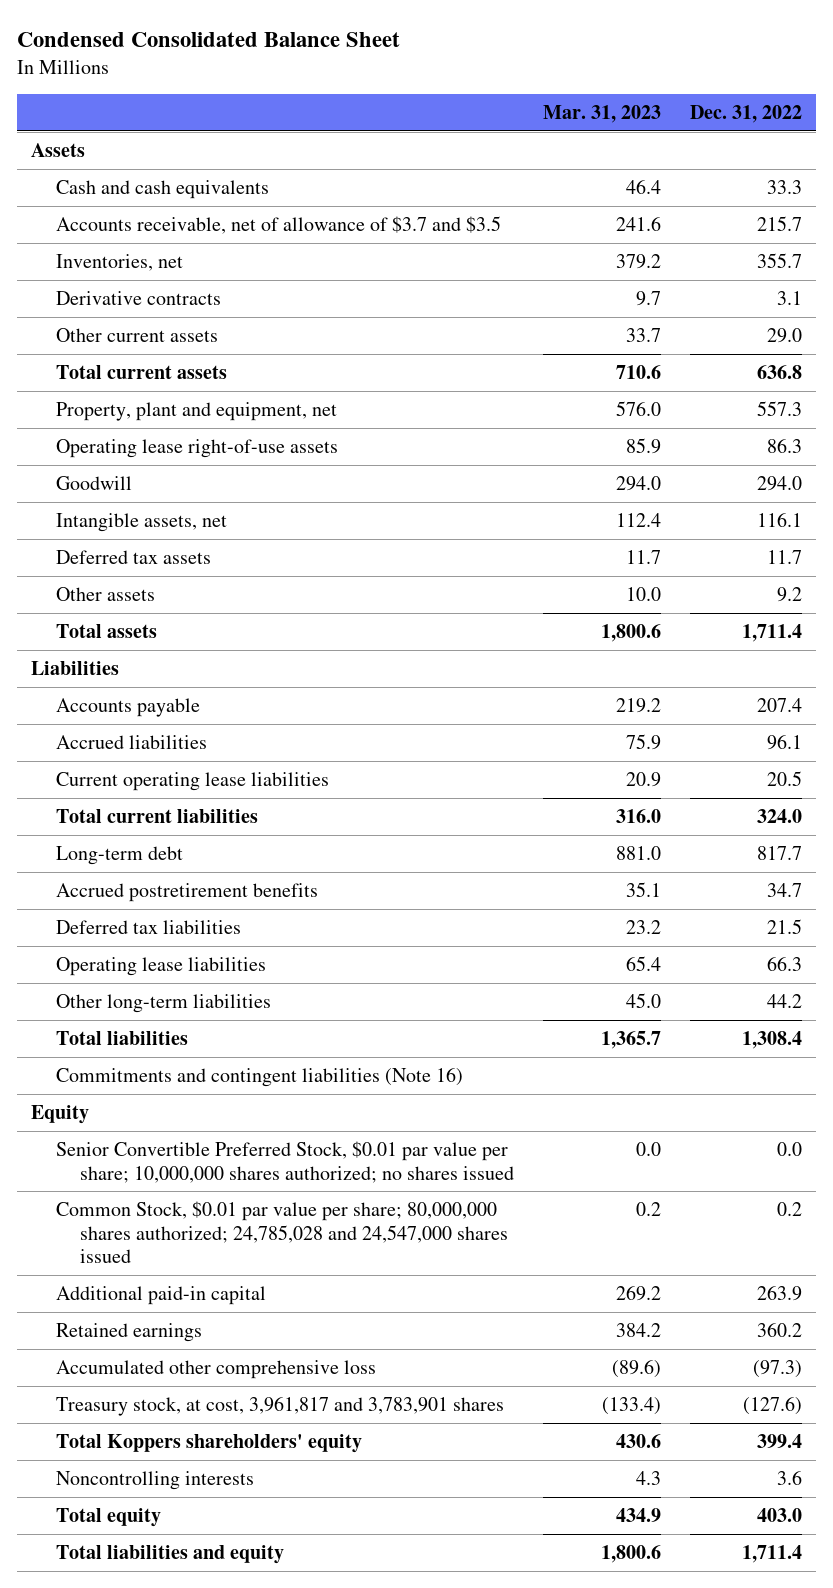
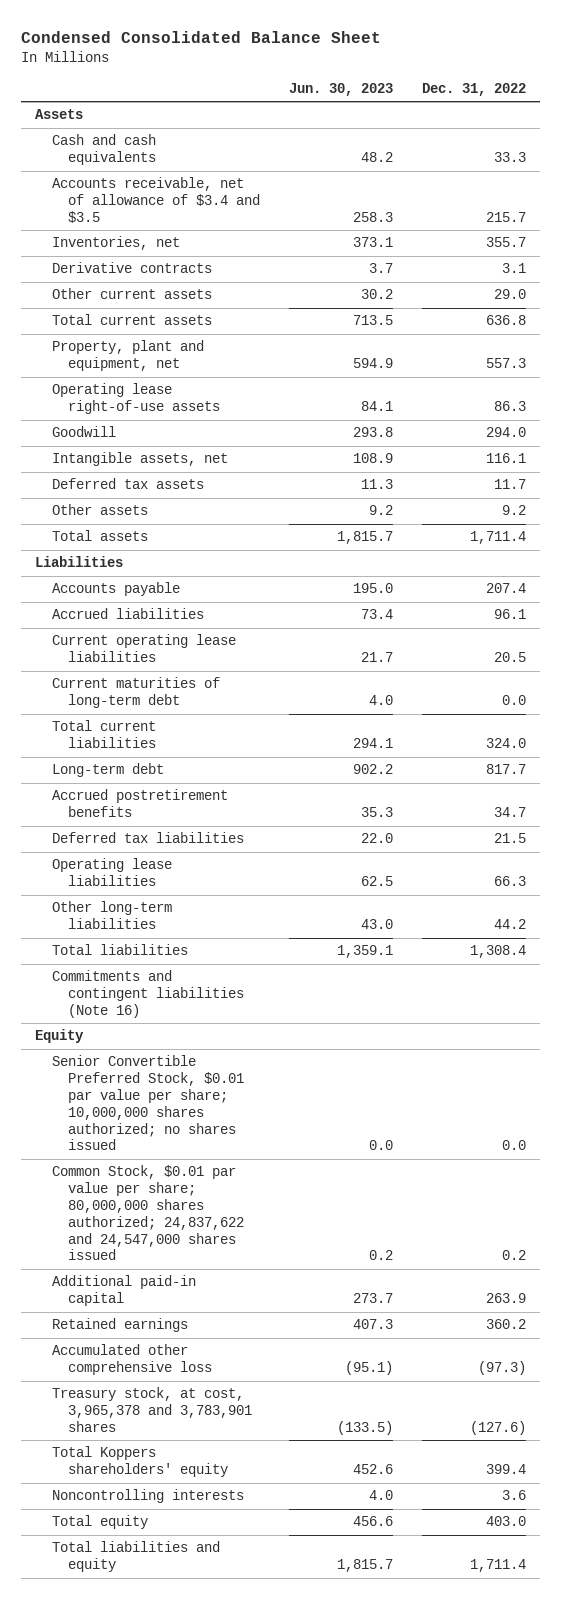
[542,104,661,123] Mar. 31, 2023 -> none
none -> [289,83,394,97] Jun. 30, 2023
[55,215,501,234] Accounts receivable, net of allowance of $3.7 and $3.5 -> [51,177,261,224] Accounts receivable, net of allowance of $3.4 and $3.5
none -> [51,677,220,709] Current maturities of long-term debt
[55,1200,508,1264] Common Stock, $0.01 par value per share; 80,000,000 shares authorized; 24,785,028 and 24,547,000 shares issued -> [51,1165,245,1261] Common Stock, $0.01 par value per share; 80,000,000 shares authorized; 24,837,622 and 24,547,000 shares issued
[55,1395,504,1416] Treasury stock, at cost, 3,961,817 and 3,783,901 shares -> [51,1387,253,1433] Treasury stock, at cost, 3,965,378 and 3,783,901 shares

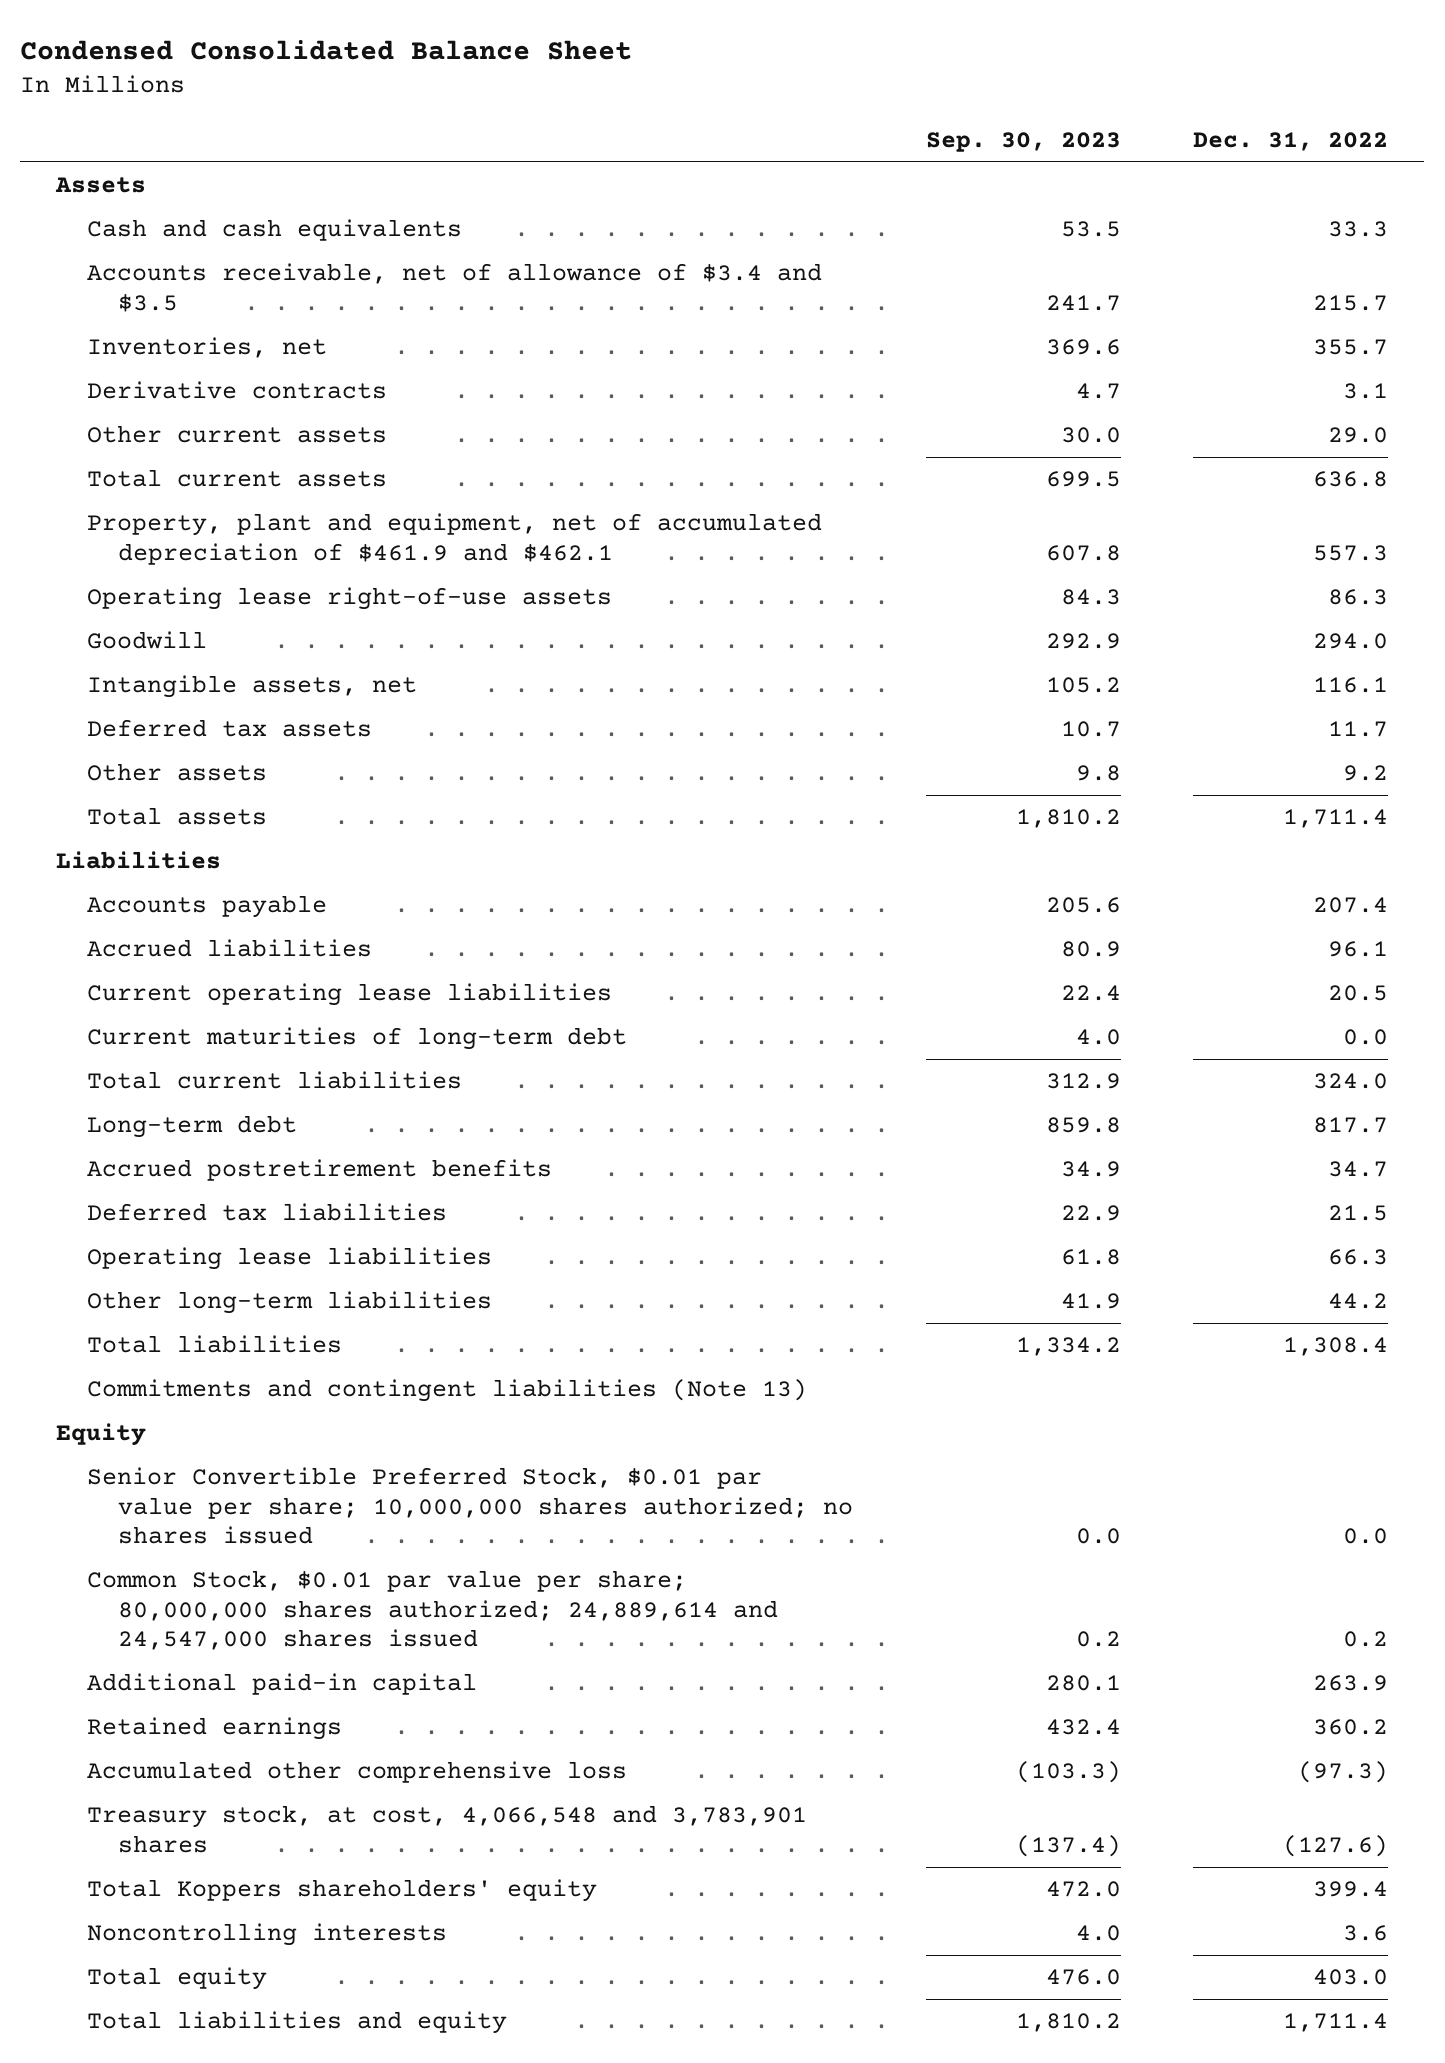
[289,83,394,97] Jun. 30, 2023 -> none
none -> [925,131,1121,152] Sep. 30, 2023
[51,340,204,372] Property, plant and equipment, net -> [87,513,823,565] Property, plant and equipment, net of accumulated depreciation of $461.9 and $462.1
[51,970,245,1019] Commitments and contingent liabilities (Note 16) -> [87,1379,808,1403] Commitments and contingent liabilities (Note 13)
[51,1165,245,1261] Common Stock, $0.01 par value per share; 80,000,000 shares authorized; 24,837,622 and 24,547,000 shares issued -> [87,1570,778,1650] Common Stock, $0.01 par value per share; 80,000,000 shares authorized; 24,889,614 and 24,547,000 shares issued
[51,1387,253,1433] Treasury stock, at cost, 3,965,378 and 3,783,901 shares -> [87,1805,808,1853] Treasury stock, at cost, 4,066,548 and 3,783,901 shares

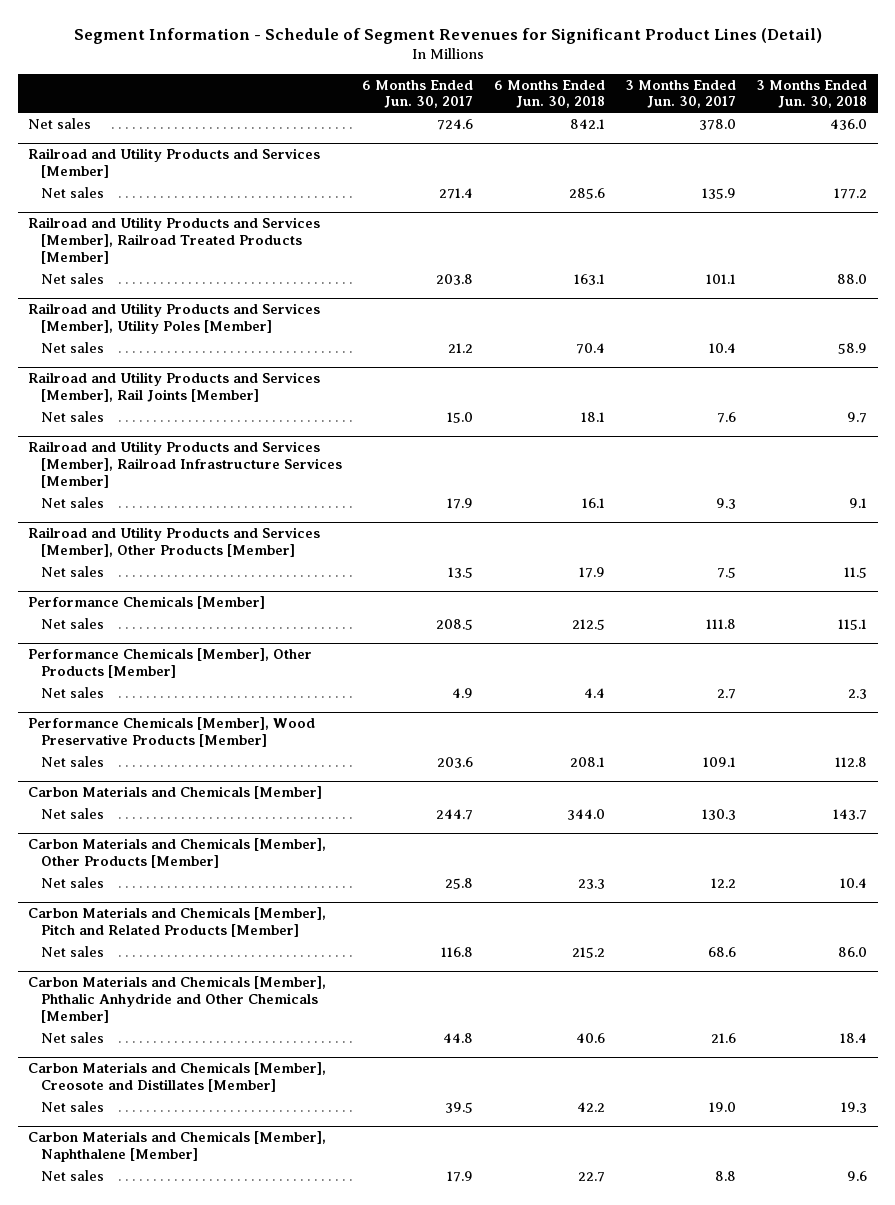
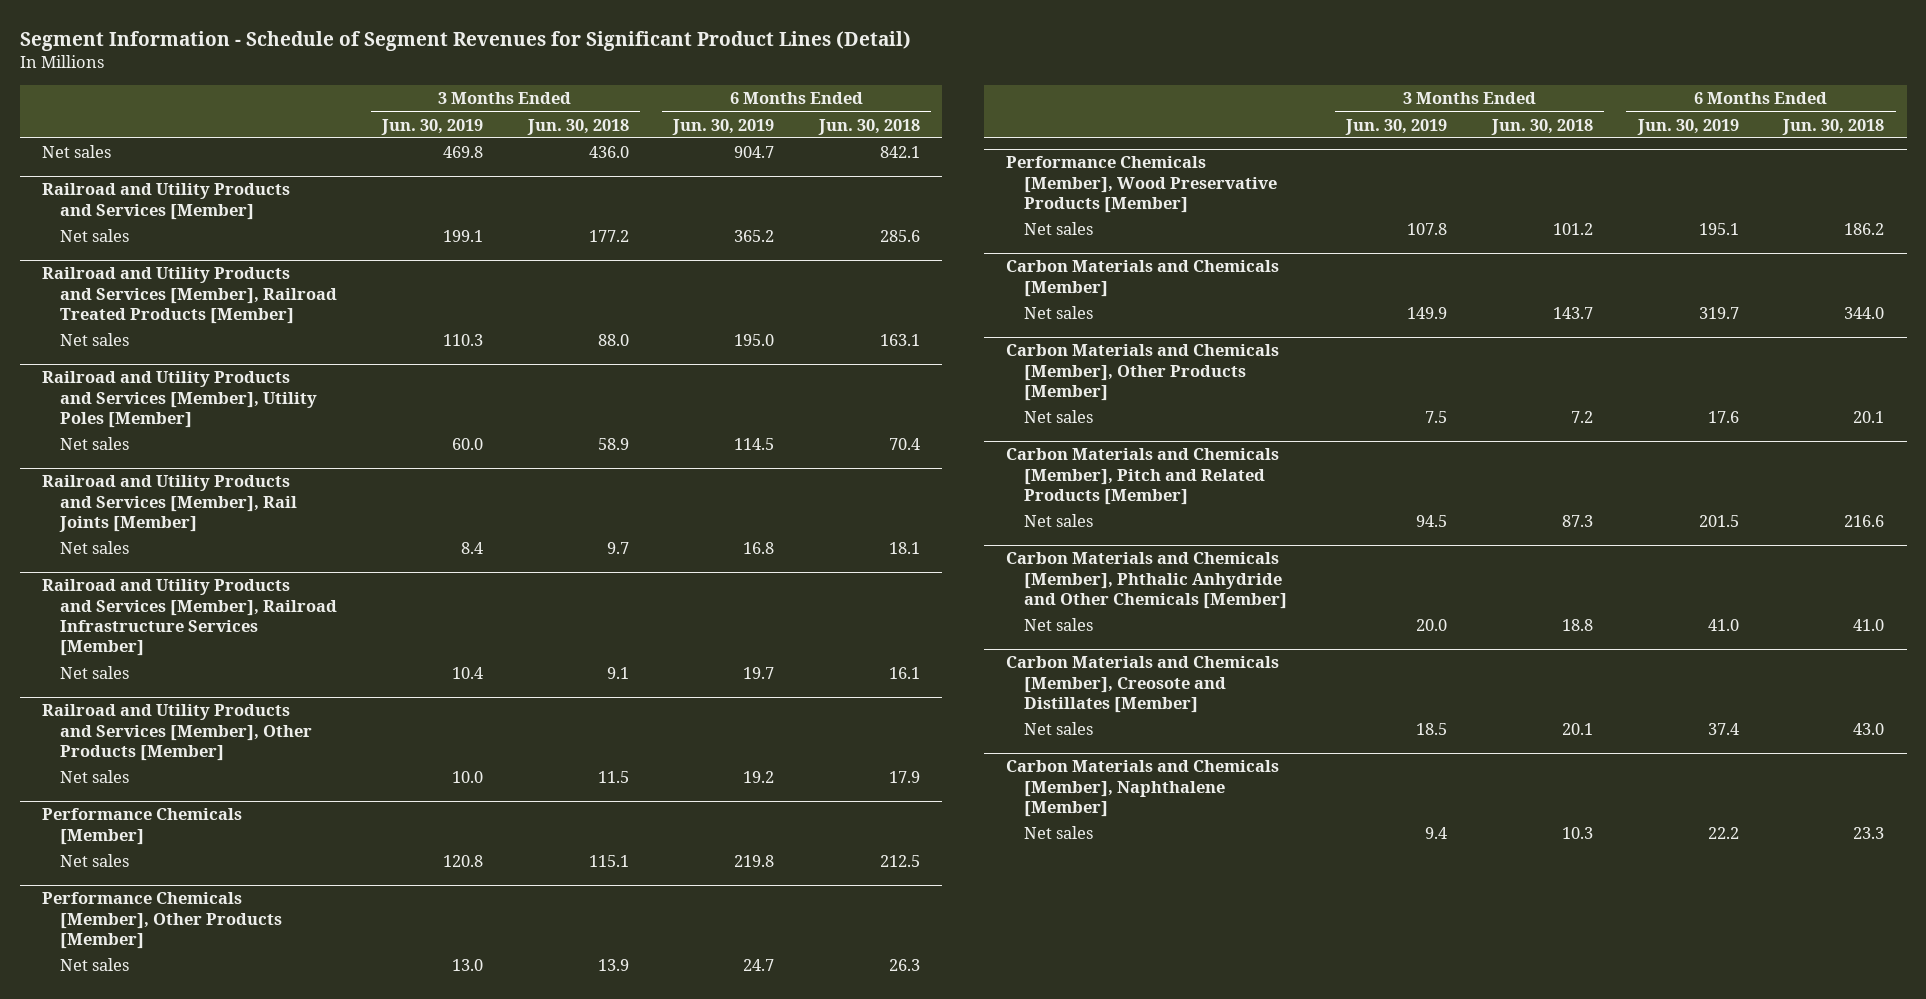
[362,79,474,109] 6 Months Ended Jun. 30, 2017 -> none
[624,79,736,109] 3 Months Ended Jun. 30, 2017 -> none
none -> [380,118,483,135] Jun. 30, 2019
none -> [672,118,775,135] Jun. 30, 2019
[583,687,605,698] 4.4 -> [889,959,921,972] 26.3
[848,688,868,699] 2.3 -> [597,959,629,972] 13.9
[569,756,605,767] 208.1 -> [1844,223,1885,236] 186.2
[835,756,868,767] 112.8 -> [1552,223,1593,236] 101.2
[577,878,605,889] 23.3 -> [1853,411,1885,424] 20.1
[840,877,868,888] 10.4 -> [1570,411,1593,424] 7.2
[571,946,605,958] 215.2 -> [1844,515,1885,528] 216.6
[838,946,868,957] 86.0 -> [1561,515,1593,528] 87.3
[575,1032,605,1043] 40.6 -> [1853,619,1885,632] 41.0
[840,1032,868,1043] 18.4 -> [1561,619,1593,632] 18.8
[576,1101,605,1112] 42.2 -> [1853,723,1885,736] 43.0
[841,1101,868,1113] 19.3 -> [1561,723,1593,736] 20.1
[577,1171,605,1182] 22.7 -> [1853,827,1885,840] 23.3
[847,1170,868,1181] 9.6 -> [1561,827,1593,840] 10.3

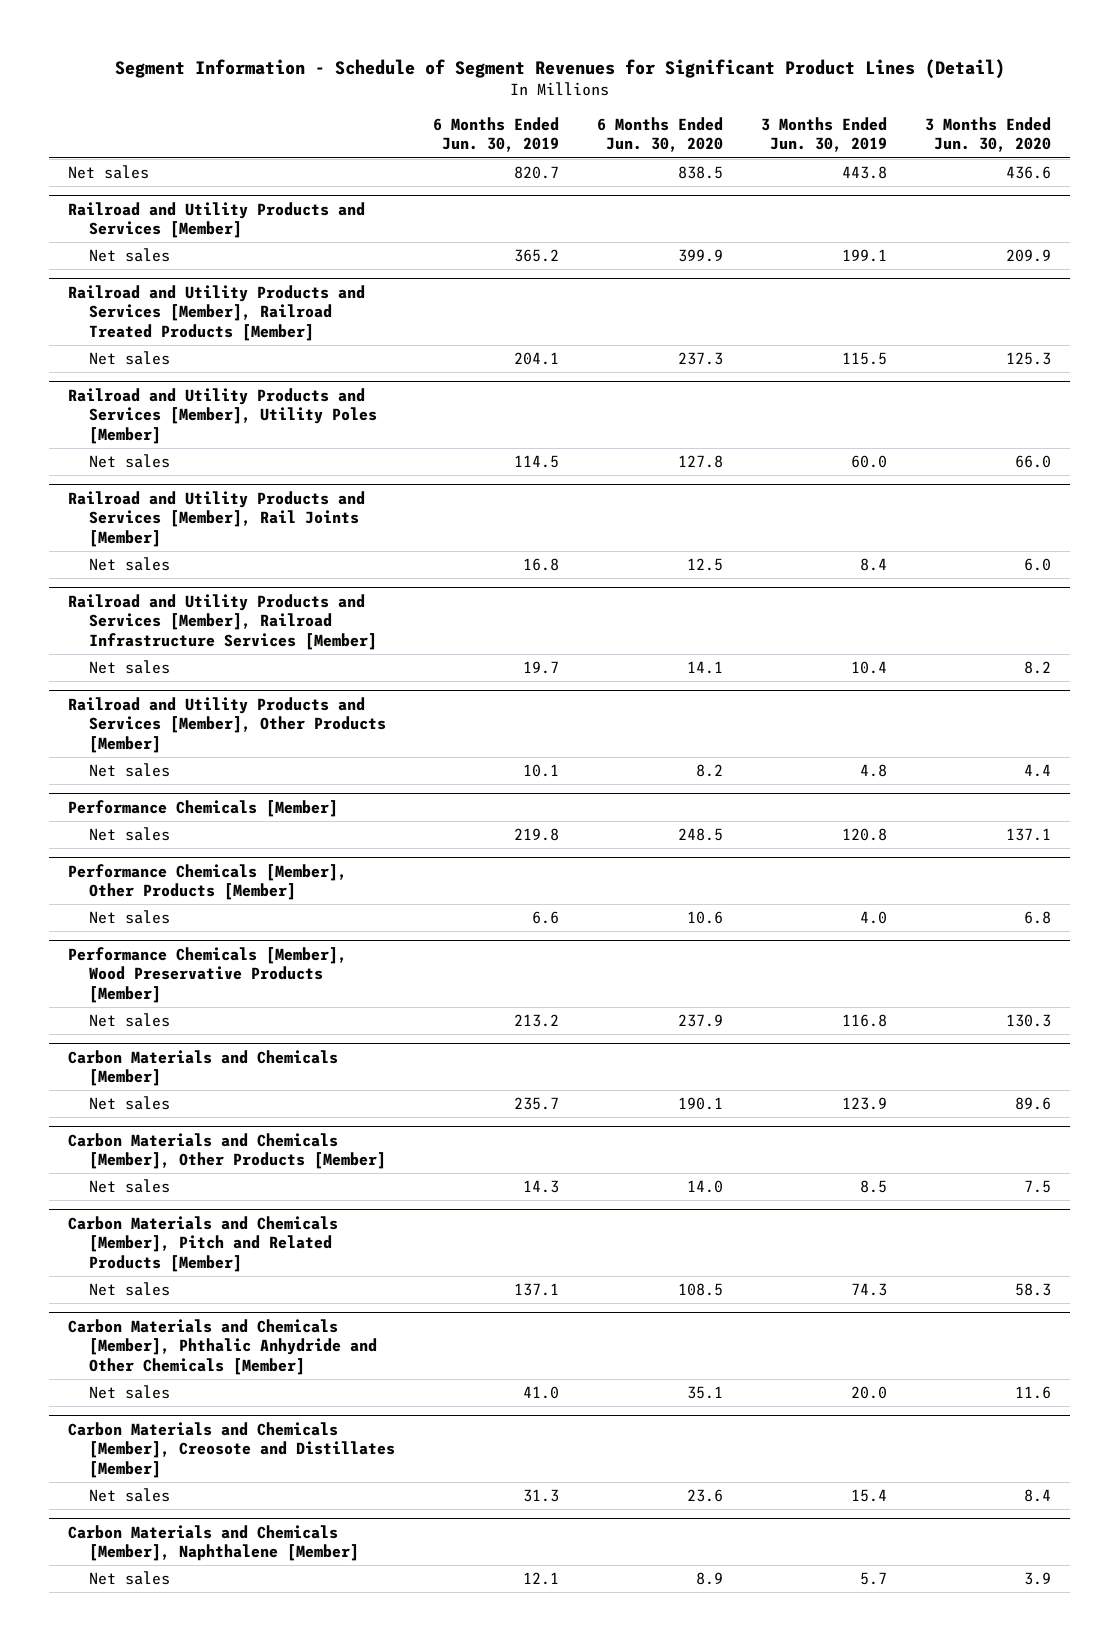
[526,118,629,135] Jun. 30, 2018 -> none
[818,118,921,135] Jun. 30, 2018 -> none
none -> [597,117,724,153] 6 Months Ended Jun. 30, 2020
none -> [925,117,1052,153] 3 Months Ended Jun. 30, 2020
[442,146,483,159] 469.8 -> [842,166,888,180] 443.8
[734,146,775,159] 904.7 -> [514,166,560,180] 820.7
[442,334,483,347] 110.3 -> [842,352,888,366] 115.5
[734,334,775,347] 195.0 -> [514,352,560,366] 204.1
[451,771,483,784] 10.0 -> [860,764,888,778] 4.8
[743,771,775,784] 19.2 -> [523,764,560,778] 10.1
[451,959,483,972] 13.0 -> [860,911,888,925] 4.0
[743,959,775,972] 24.7 -> [532,911,560,925] 6.6
[1407,223,1448,236] 107.8 -> [842,1014,888,1028] 116.8
[1698,223,1739,236] 195.1 -> [514,1014,560,1028] 213.2
[1407,307,1448,320] 149.9 -> [842,1097,888,1111] 123.9
[1698,307,1739,320] 319.7 -> [514,1097,560,1111] 235.7
[1425,411,1448,424] 7.5 -> [860,1180,888,1194] 8.5
[1707,411,1739,424] 17.6 -> [523,1180,560,1194] 14.3
[1416,515,1448,528] 94.5 -> [851,1283,888,1297] 74.3
[1698,515,1739,528] 201.5 -> [514,1283,560,1297] 137.1
[1416,723,1448,736] 18.5 -> [851,1489,888,1503] 15.4
[1707,723,1739,736] 37.4 -> [523,1489,560,1503] 31.3
[1425,827,1448,840] 9.4 -> [860,1572,888,1586] 5.7
[1707,827,1739,840] 22.2 -> [523,1572,560,1586] 12.1

